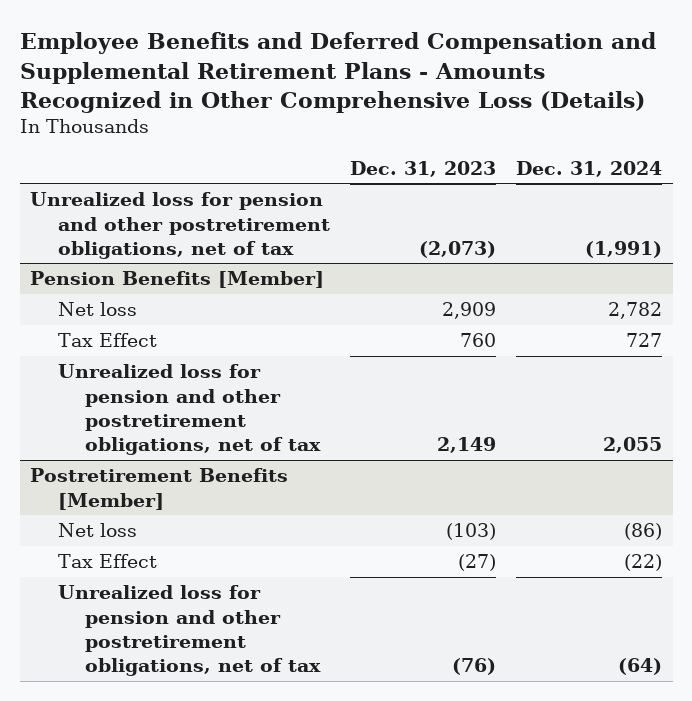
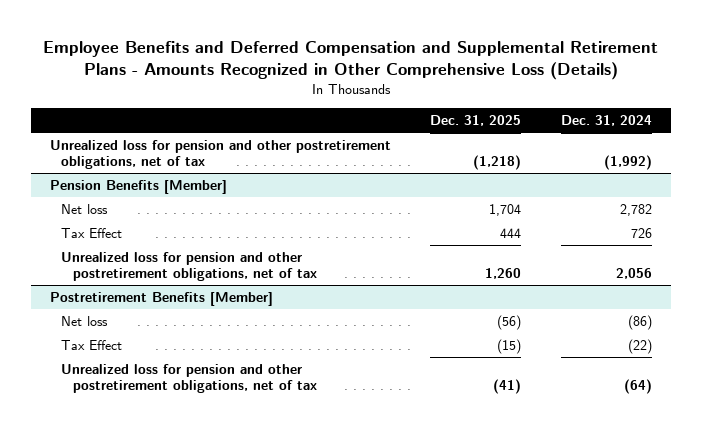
[350,160,497,177] Dec. 31, 2023 -> none
none -> [430,115,522,127] Dec. 31, 2025
[585,240,663,258] (1,991) -> [603,155,652,171] (1,992)
[626,333,663,348] 727 -> [630,228,652,239] 726
[603,437,663,454] 2,055 -> [615,268,652,280] 2,056

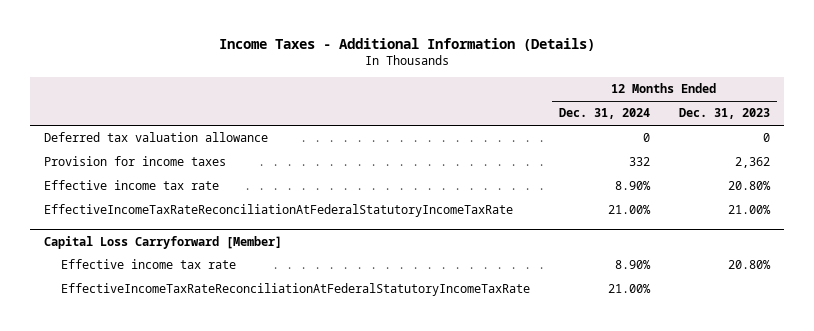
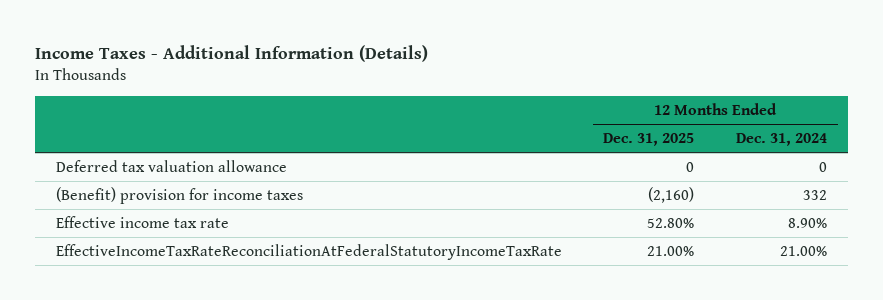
[678,108,770,120] Dec. 31, 2023 -> none
none -> [603,133,695,147] Dec. 31, 2025
[44,180,220,191] Effective income tax rate -> none
[44,204,514,218] EffectiveIncomeTaxRateReconciliationAtFederalStatutoryIncomeTaxRate -> none
[44,235,283,249] Capital Loss Carryforward [Member] -> none
[44,156,227,167] Provision for income taxes -> [55,186,303,204] (Benefit) provision for income taxes

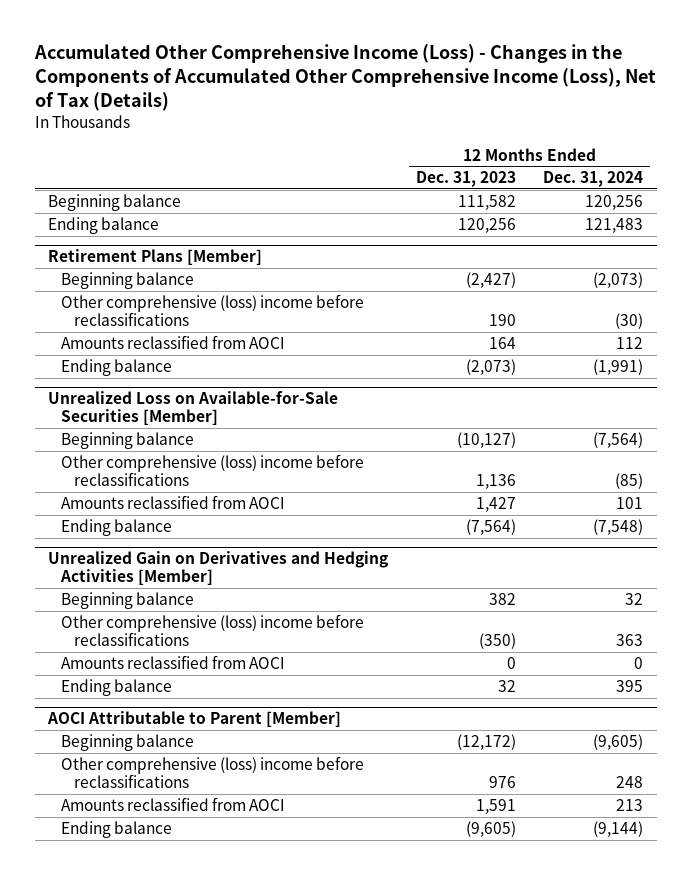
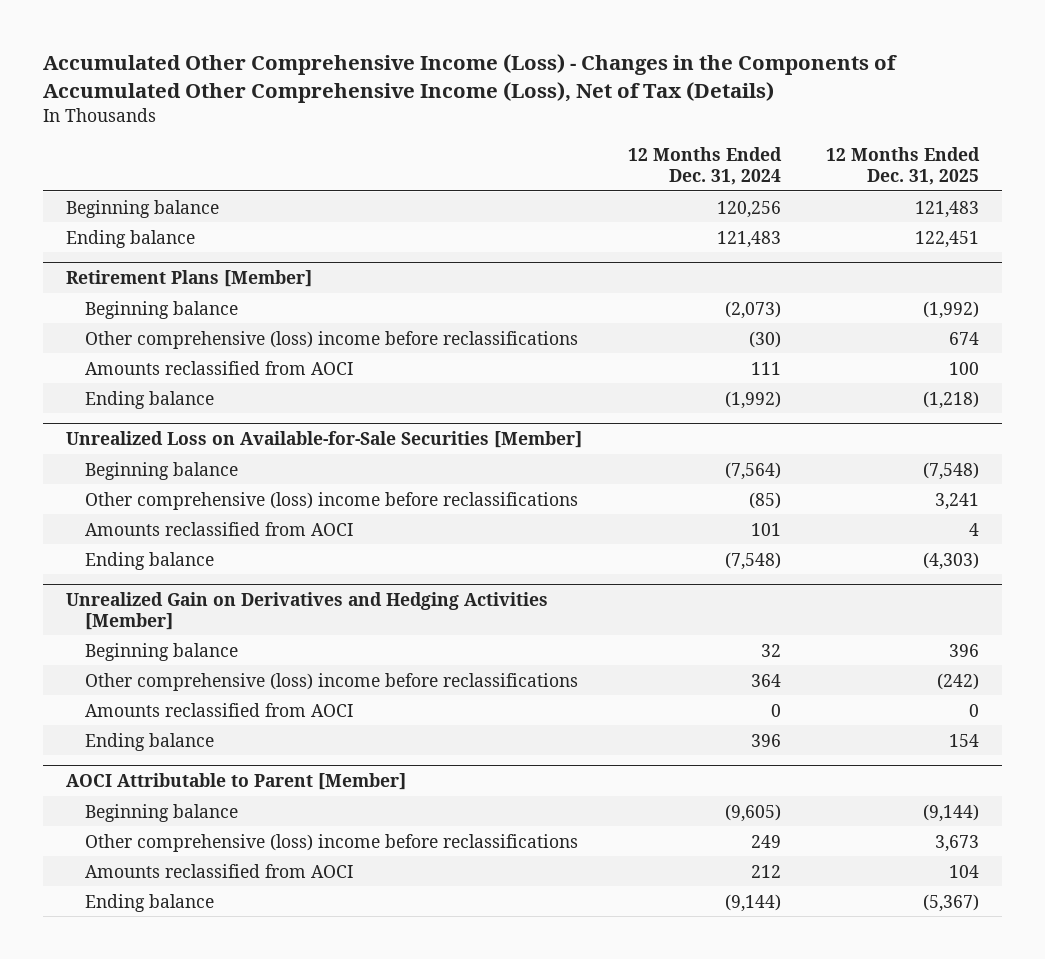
[415,171,516,188] Dec. 31, 2023 -> none
none -> [826,147,981,185] 12 Months Ended Dec. 31, 2025
[616,336,644,349] 112 -> [750,361,781,375] 111
[593,358,644,375] (1,991) -> [724,390,781,409] (1,992)
[616,634,644,647] 363 -> [750,673,781,687] 364
[616,679,644,692] 395 -> [750,733,781,747] 396
[616,776,644,789] 248 -> [750,834,781,848] 249
[616,798,644,811] 213 -> [750,864,781,878] 212

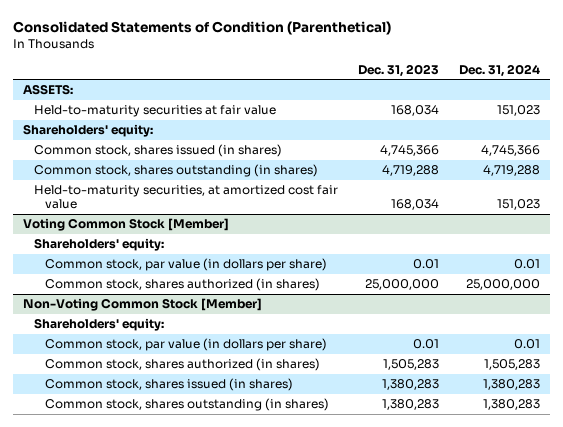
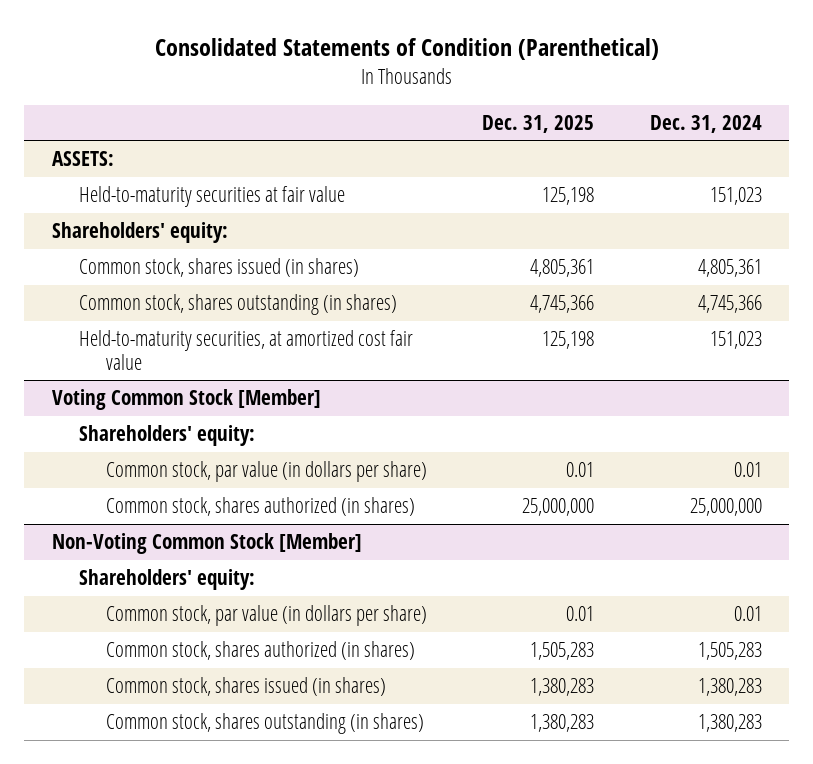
[358,63,440,77] Dec. 31, 2023 -> none
none -> [482,114,595,133] Dec. 31, 2025
[481,145,541,157] 4,745,366 -> [697,259,762,278] 4,805,361
[483,165,541,177] 4,719,288 -> [697,295,762,314] 4,745,366

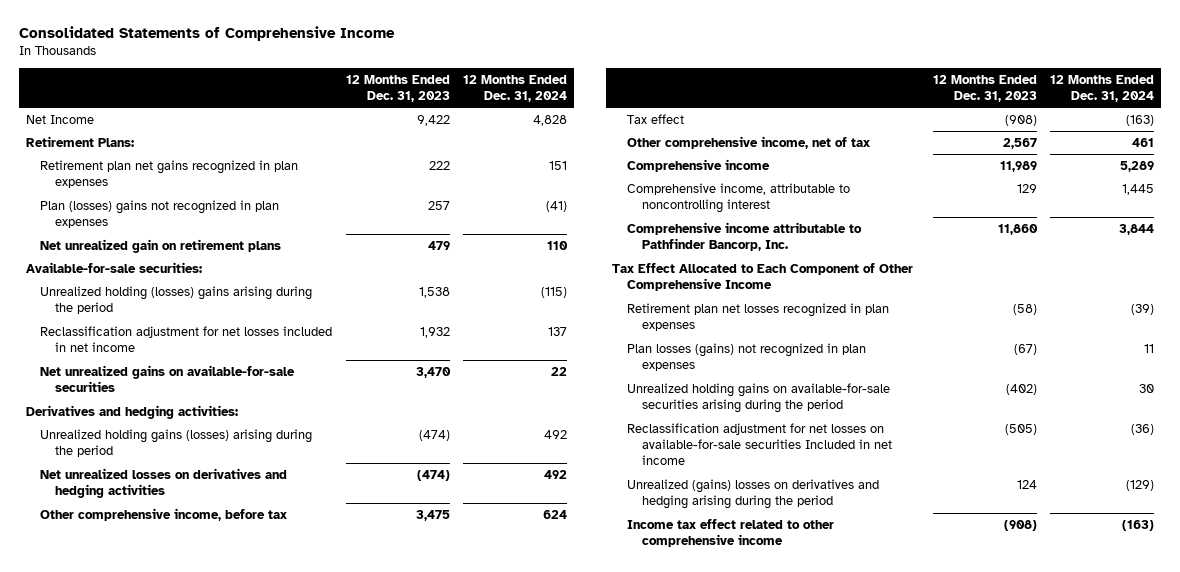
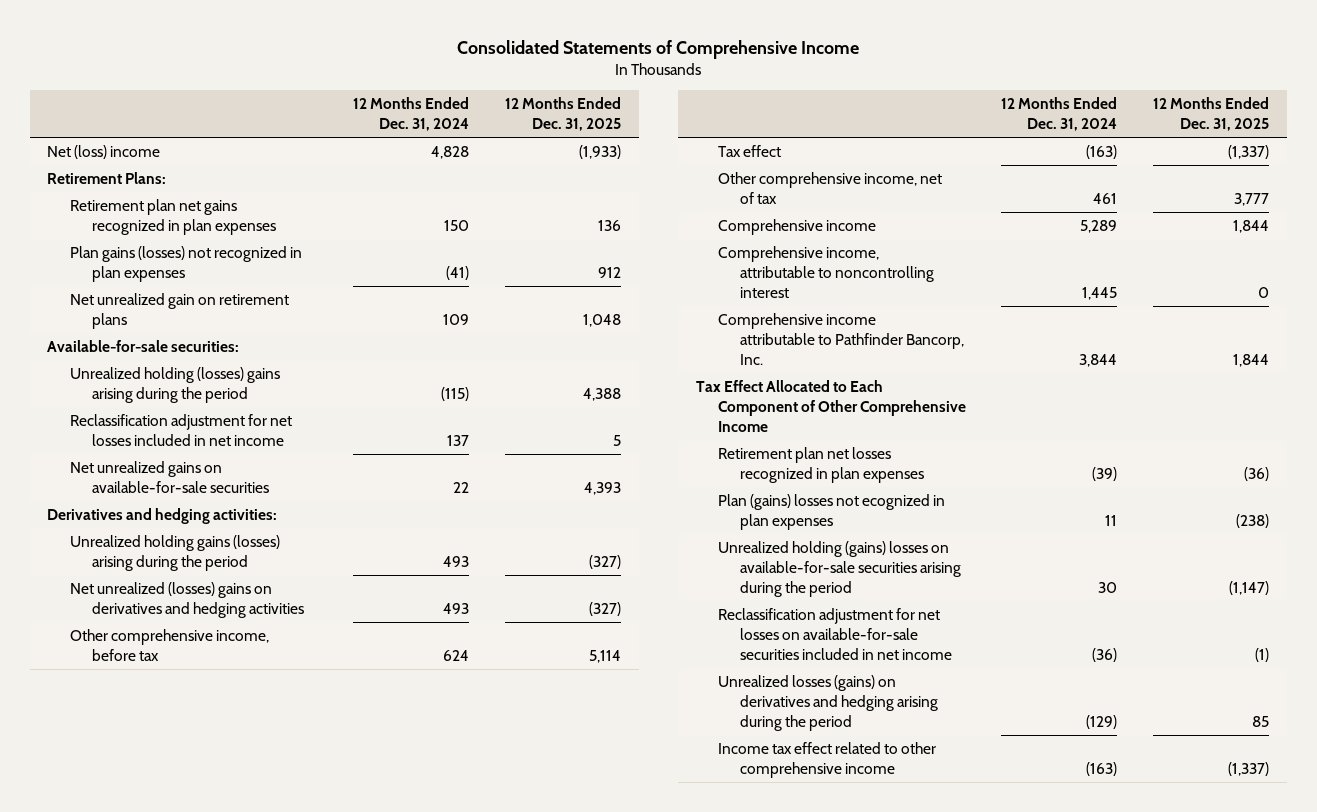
[345,74,450,102] 12 Months Ended Dec. 31, 2023 -> none
none -> [505,97,622,132] 12 Months Ended Dec. 31, 2025
[25,114,94,124] Net Income -> [47,145,161,160] Net (loss) income
[549,160,568,170] 151 -> [444,220,470,232] 150
[40,199,280,229] Plan (losses) gains not recognized in plan expenses -> [69,246,302,283] Plan gains (losses) not recognized in plan expenses
[547,240,569,250] 110 -> [443,314,470,326] 109
[544,429,568,439] 492 -> [443,556,470,568] 493
[40,467,288,499] Net unrealized losses on derivatives and hedging activities -> [69,582,304,619] Net unrealized (losses) gains on derivatives and hedging activities
[544,469,568,479] 492 -> [443,603,470,615] 493
[627,342,867,372] Plan losses (gains) not recognized in plan expenses -> [717,494,945,531] Plan (gains) losses not ecognized in plan expenses
[627,382,891,414] Unrealized holding gains on available-for-sale securities arising during the period -> [717,541,961,597] Unrealized holding (gains) losses on available-for-sale securities arising during the period
[627,422,892,466] Reclassification adjustment for net losses on available-for-sale securities Included in net income -> [717,608,952,660] Reclassification adjustment for net losses on available-for-sale securities included in net income
[627,478,880,510] Unrealized (gains) losses on derivatives and hedging arising during the period -> [717,675,938,731] Unrealized losses (gains) on derivatives and hedging arising during the period

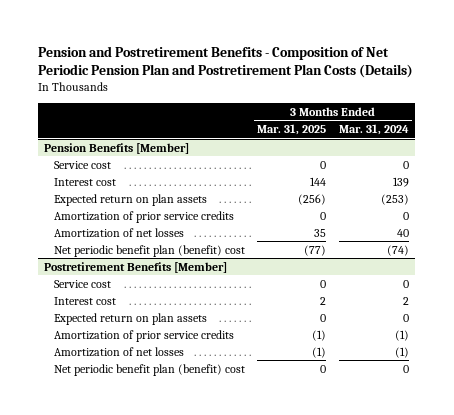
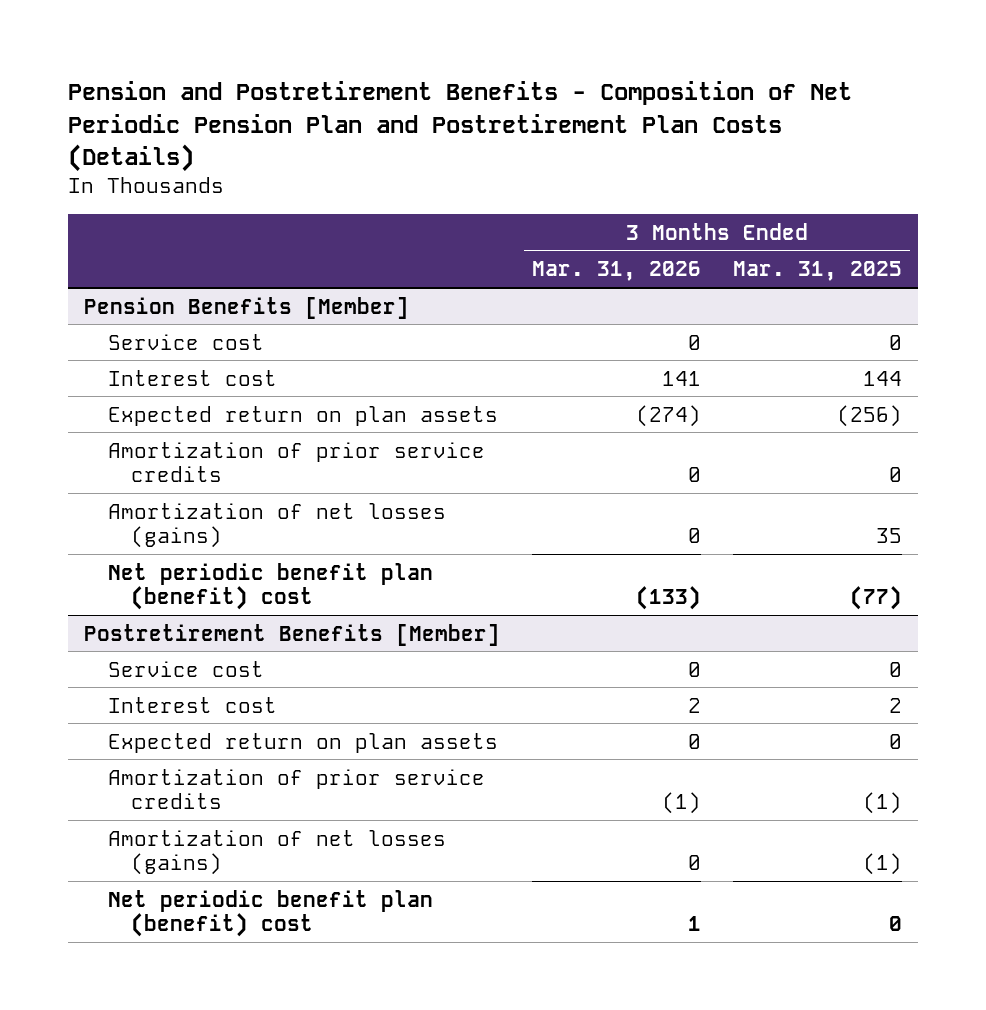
[339,124,410,136] Mar. 31, 2024 -> none
none -> [532,261,702,282] Mar. 31, 2026
[53,227,184,238] Amortization of net losses -> [107,502,446,549] Amortization of net losses (gains)
[53,346,184,357] Amortization of net losses -> [107,829,446,876] Amortization of net losses (gains)

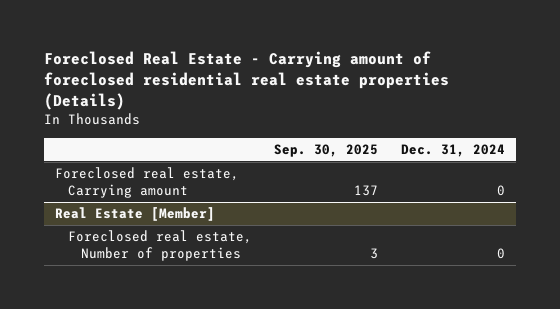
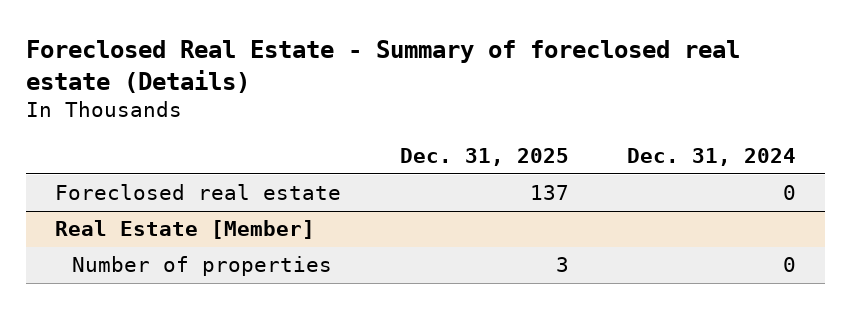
[43,51,449,111] Foreclosed Real Estate - Carrying amount of foreclosed residential real estate properties (Details) -> [26,39,741,93] Foreclosed Real Estate - Summary of foreclosed real estate (Details)
[274,143,379,157] Sep. 30, 2025 -> none
none -> [399,148,569,167] Dec. 31, 2025
[54,167,239,198] Foreclosed real estate, Carrying amount -> [55,184,342,201] Foreclosed real estate
[68,230,253,261] Foreclosed real estate, Number of properties -> [71,256,332,277] Number of properties

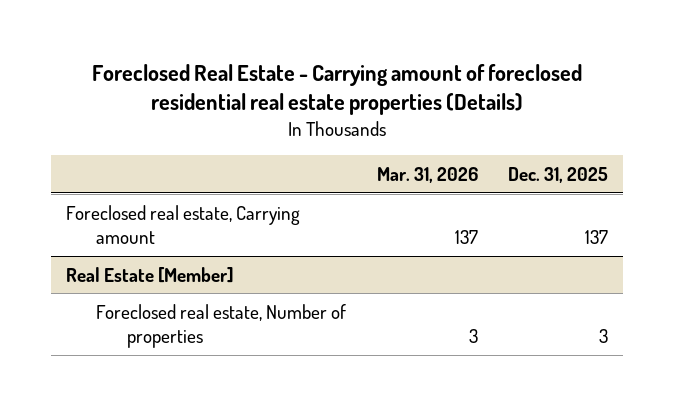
[26,39,741,93] Foreclosed Real Estate - Summary of foreclosed real estate (Details) -> [91,63,582,116] Foreclosed Real Estate - Carrying amount of foreclosed residential real estate properties (Details)
[626,148,796,167] Dec. 31, 2024 -> none
none -> [376,167,478,184] Mar. 31, 2026
[55,184,342,201] Foreclosed real estate -> [66,204,301,244] Foreclosed real estate, Carrying amount
[71,256,332,277] Number of properties -> [96,303,347,348] Foreclosed real estate, Number of properties

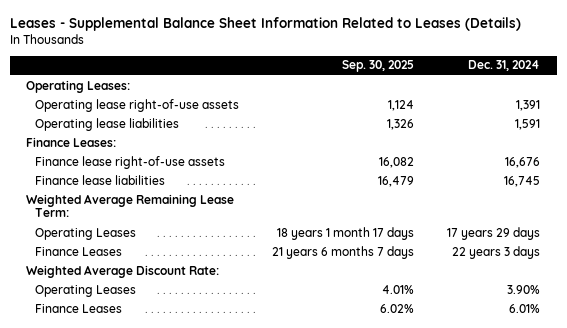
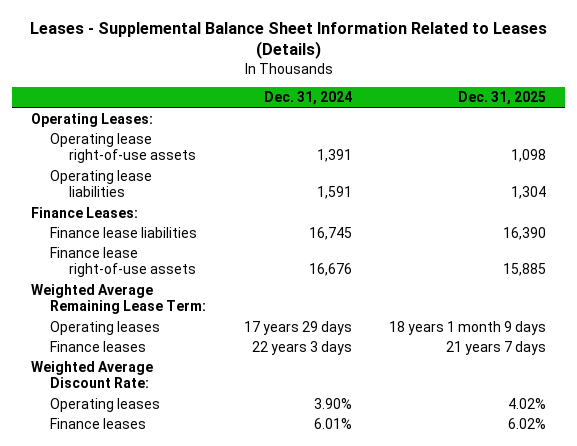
[342,60,415,73] Sep. 30, 2025 -> none
none -> [458,91,547,106] Dec. 31, 2025
[35,155,226,169] Finance lease right-of-use assets -> [50,246,197,278] Finance lease right-of-use assets
[35,227,137,240] Operating Leases -> [50,320,161,335] Operating leases
[35,246,123,256] Finance Leases -> [50,340,147,352] Finance leases
[35,284,137,297] Operating Leases -> [50,397,161,412] Operating leases
[35,303,123,313] Finance Leases -> [50,417,147,429] Finance leases

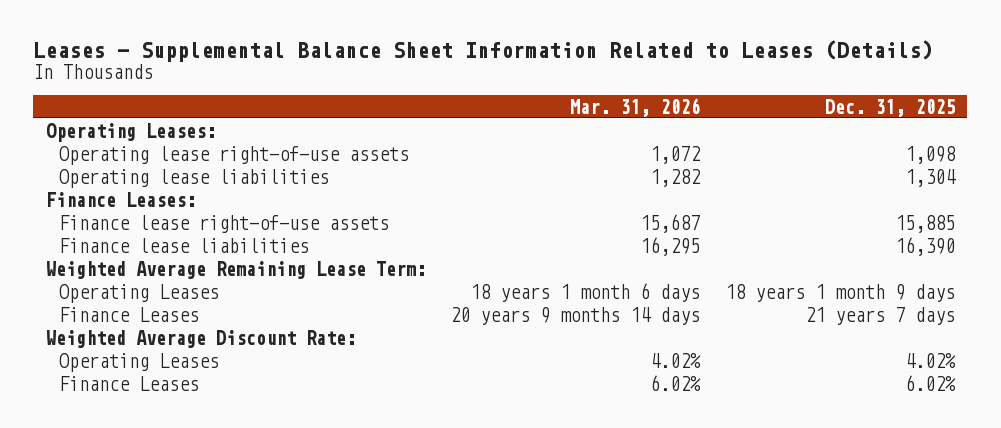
[263,91,352,106] Dec. 31, 2024 -> none
none -> [570,97,701,117] Mar. 31, 2026
[50,226,198,238] Finance lease liabilities -> [59,237,310,253] Finance lease liabilities
[50,320,161,335] Operating leases -> [59,283,220,303] Operating Leases
[50,340,147,352] Finance leases -> [59,306,200,322] Finance Leases
[50,397,161,412] Operating leases -> [59,352,220,372] Operating Leases
[50,417,147,429] Finance leases -> [59,375,200,391] Finance Leases

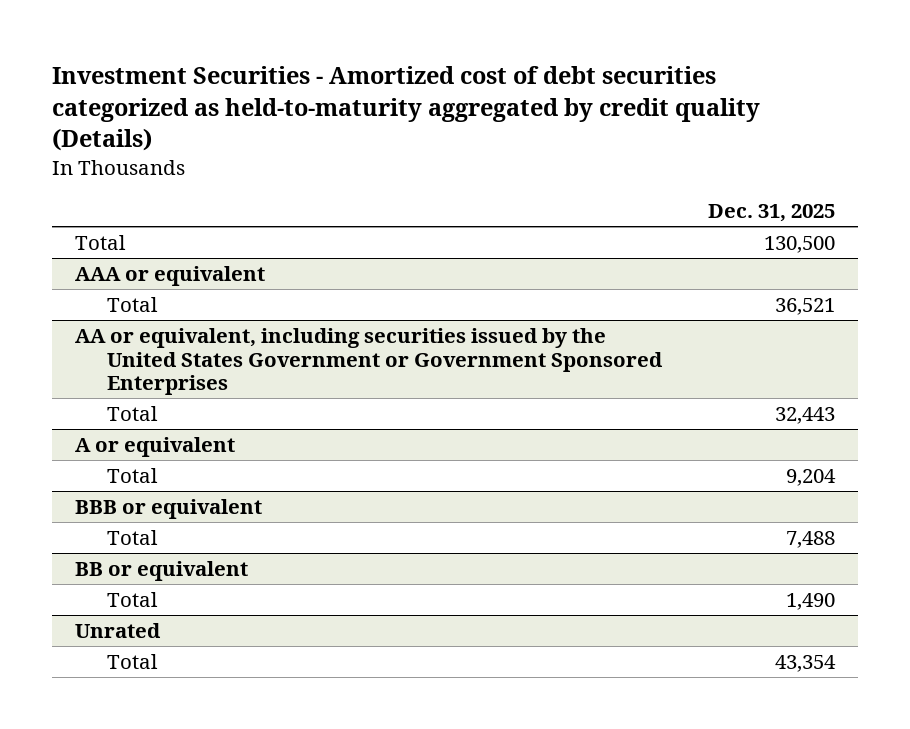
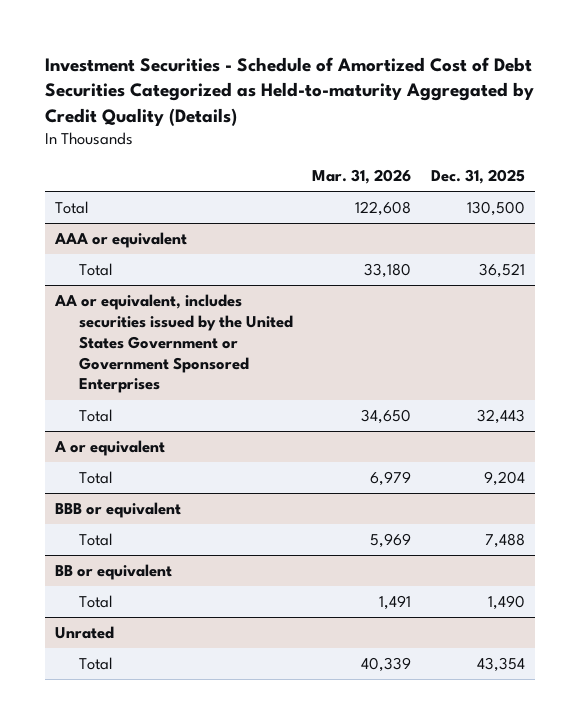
[52,65,761,152] Investment Securities - Amortized cost of debt securities categorized as held-to-maturity aggregated by credit quality (Details) -> [45,56,535,126] Investment Securities - Schedule of Amortized Cost of Debt Securities Categorized as Held-to-maturity Aggregated by Credit Quality (Details)
none -> [312,169,412,185] Mar. 31, 2026
[75,328,663,396] AA or equivalent, including securities issued by the United States Government or Government Sponsored Enterprises -> [53,293,293,394] AA or equivalent, includes securities issued by the United States Government or Government Sponsored Enterprises

